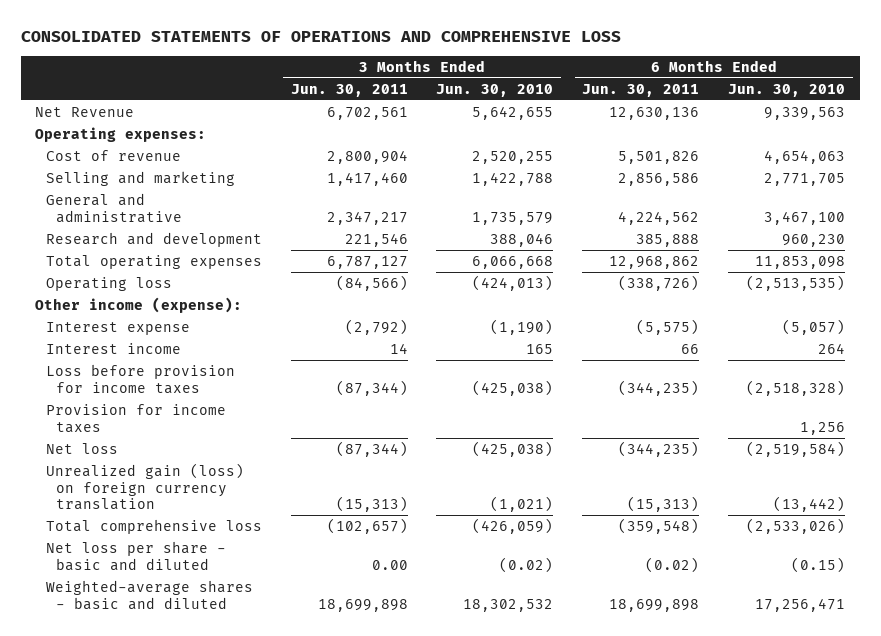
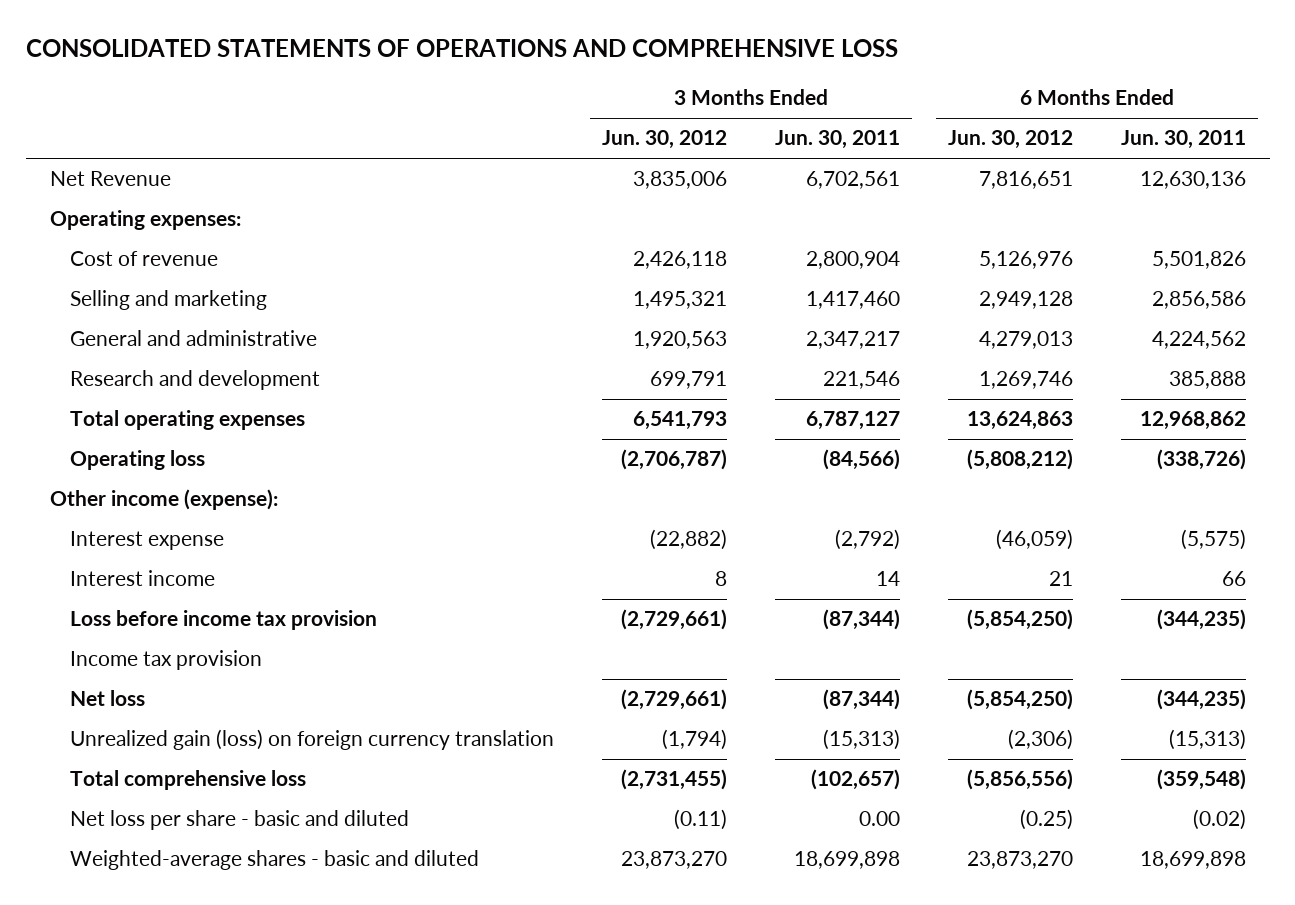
[436,83,554,97] Jun. 30, 2010 -> none
[728,83,846,97] Jun. 30, 2010 -> none
none -> [601,130,727,150] Jun. 30, 2012
none -> [947,130,1073,150] Jun. 30, 2012
[45,363,235,394] Loss before provision for income taxes -> [69,610,377,631] Loss before income tax provision
[45,403,226,433] Provision for income taxes -> [69,650,262,671] Income tax provision

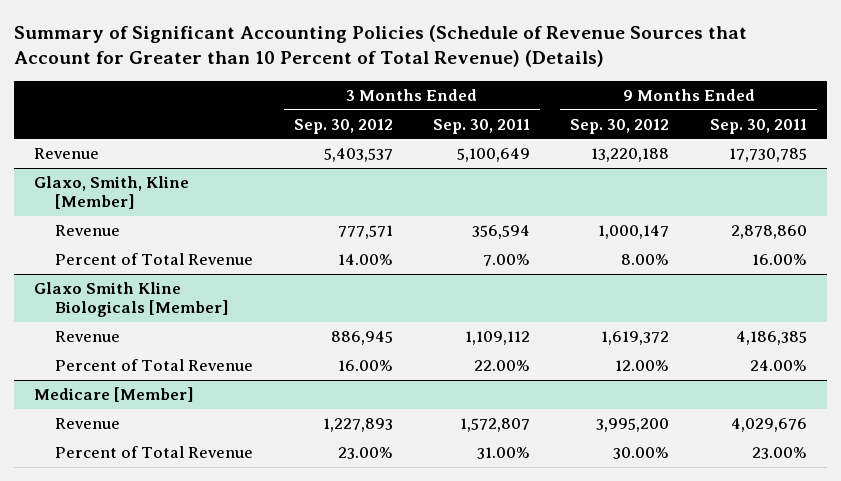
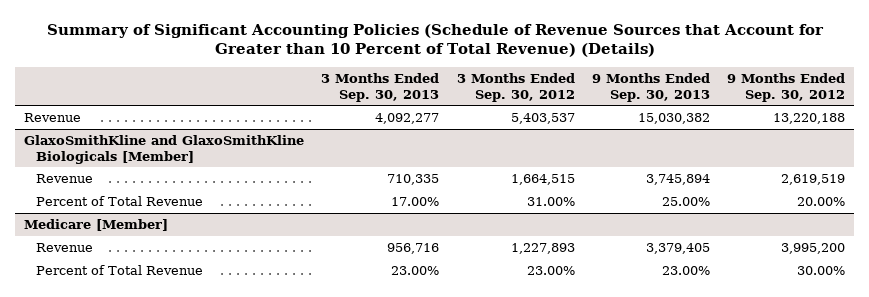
[433,118,531,134] Sep. 30, 2011 -> none
[709,118,807,134] Sep. 30, 2011 -> none
none -> [321,72,440,102] 3 Months Ended Sep. 30, 2013
none -> [591,72,710,102] 9 Months Ended Sep. 30, 2013
[34,176,190,209] Glaxo, Smith, Kline [Member] -> none
[34,282,230,317] Glaxo Smith Kline Biologicals [Member] -> none
[55,331,121,343] Revenue -> none
[55,359,254,372] Percent of Total Revenue -> none
none -> [23,134,304,164] GlaxoSmithKline and GlaxoSmithKline Biologicals [Member]
[337,225,393,240] 777,571 -> [510,173,575,185] 1,664,515
[598,225,670,240] 1,000,147 -> [781,173,846,185] 2,619,519
[337,254,393,266] 14.00% -> [526,196,575,206] 31.00%
[621,254,670,266] 8.00% -> [797,196,846,206] 20.00%

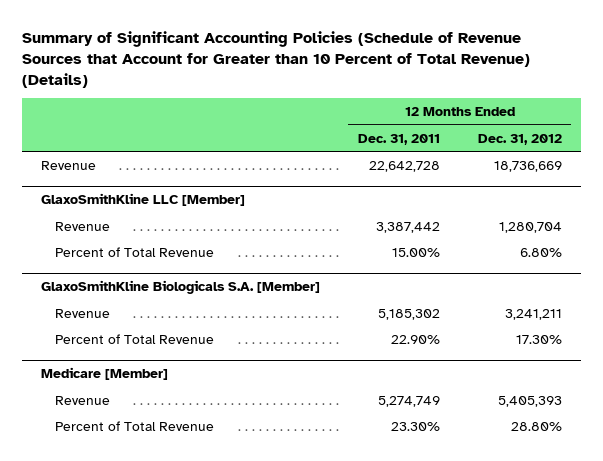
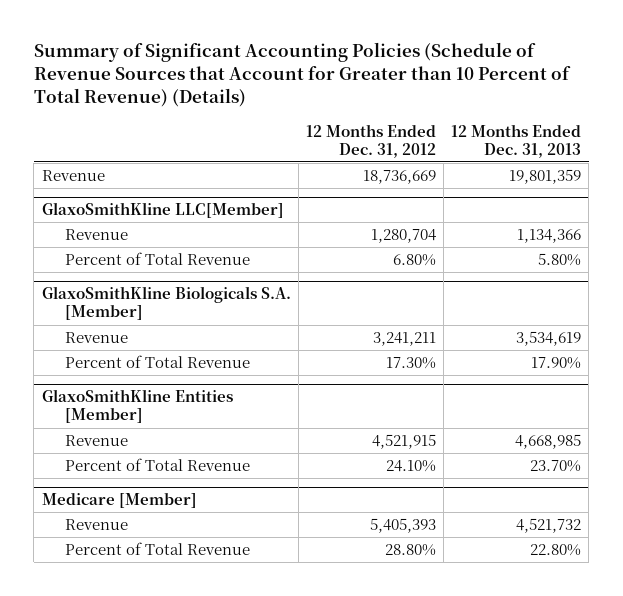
[357,133,440,145] Dec. 31, 2011 -> none
none -> [451,123,582,158] 12 Months Ended Dec. 31, 2013
[40,193,245,207] GlaxoSmithKline LLC [Member] -> [41,202,284,219] GlaxoSmithKline LLC[Member]
none -> [41,389,233,424] GlaxoSmithKline Entities [Member]
none -> [65,435,129,447] Revenue
none -> [65,458,251,472] Percent of Total Revenue

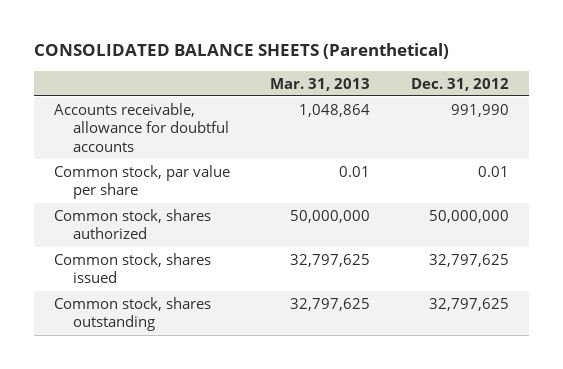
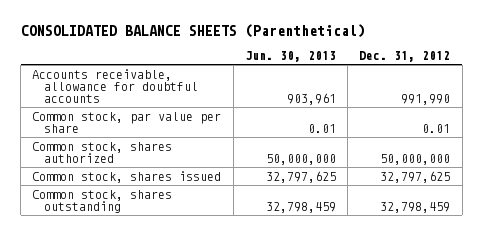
[270,77,371,91] Mar. 31, 2013 -> none
none -> [244,51,336,63] Jun. 30, 2013
[428,297,509,311] 32,797,625 -> [380,201,451,213] 32,798,459

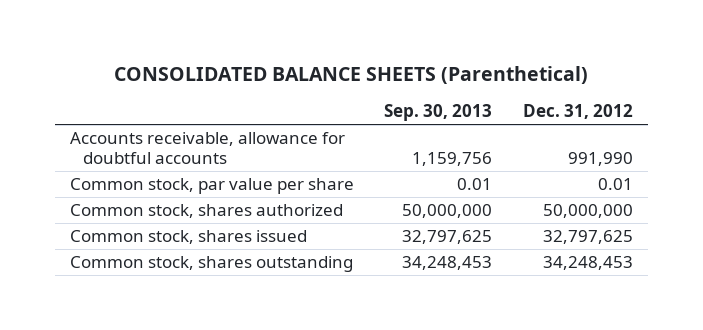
[244,51,336,63] Jun. 30, 2013 -> none
none -> [384,104,493,122] Sep. 30, 2013
[380,201,451,213] 32,798,459 -> [543,256,634,271] 34,248,453

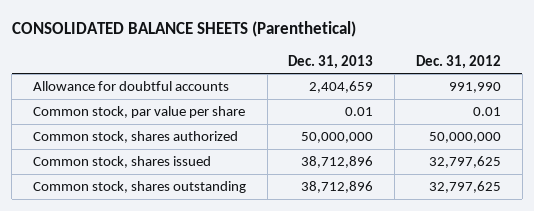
[384,104,493,122] Sep. 30, 2013 -> none
none -> [288,54,374,69] Dec. 31, 2013
[69,132,345,165] Accounts receivable, allowance for doubtful accounts -> [33,81,230,92] Allowance for doubtful accounts
[543,256,634,271] 34,248,453 -> [428,181,501,194] 32,797,625

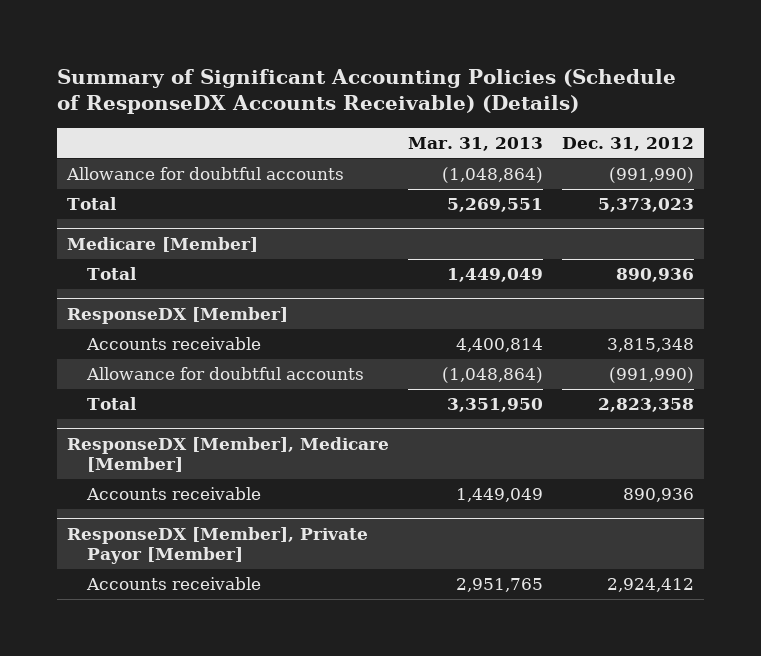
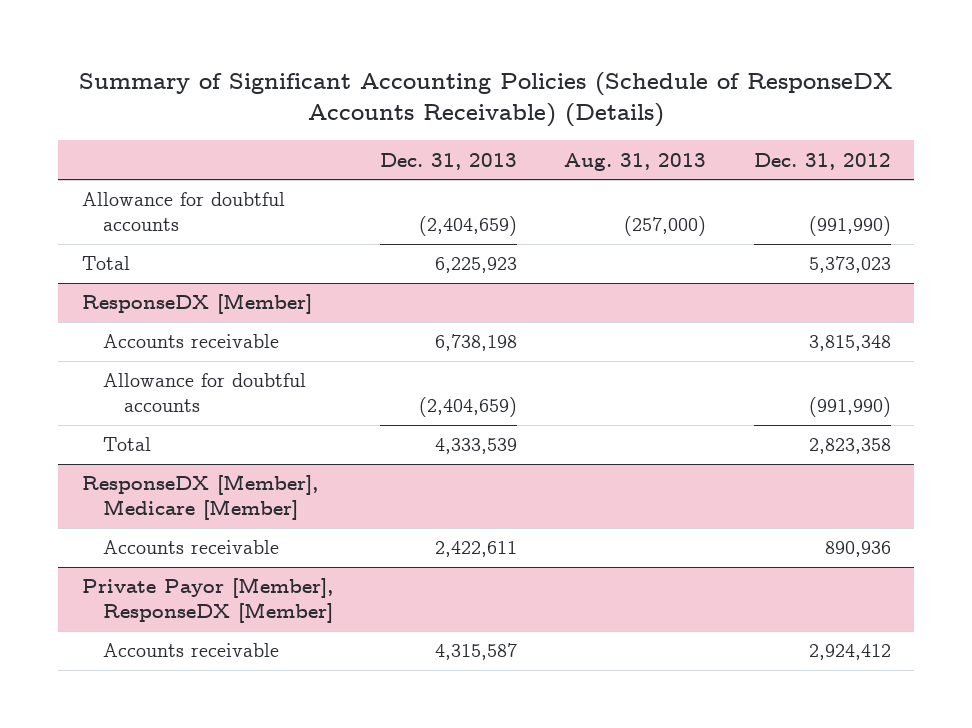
[407,136,543,151] Mar. 31, 2013 -> none
none -> [380,152,518,170] Dec. 31, 2013
none -> [564,152,707,171] Aug. 31, 2013
[66,237,258,253] Medicare [Member] -> none
[86,267,137,281] Total -> none
[66,527,368,565] ResponseDX [Member], Private Payor [Member] -> [81,577,333,624] Private Payor [Member], ResponseDX [Member]

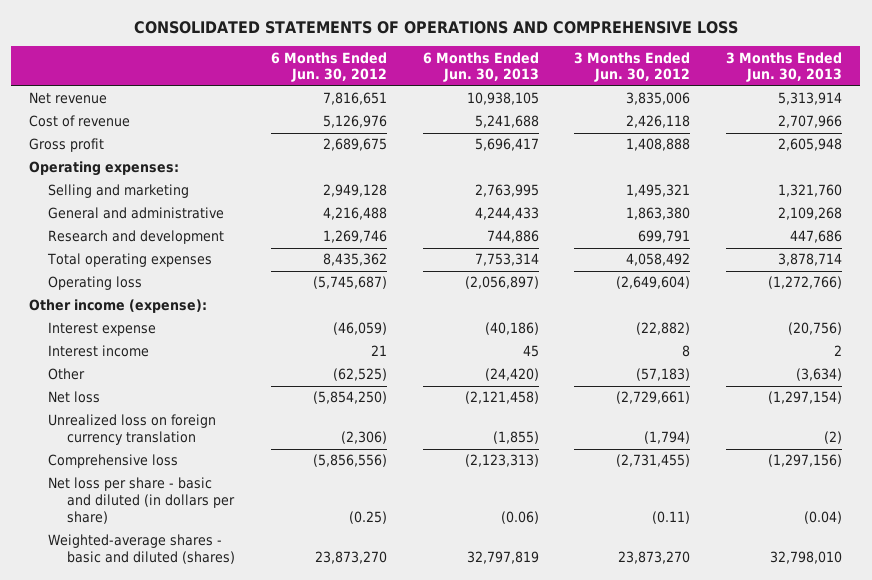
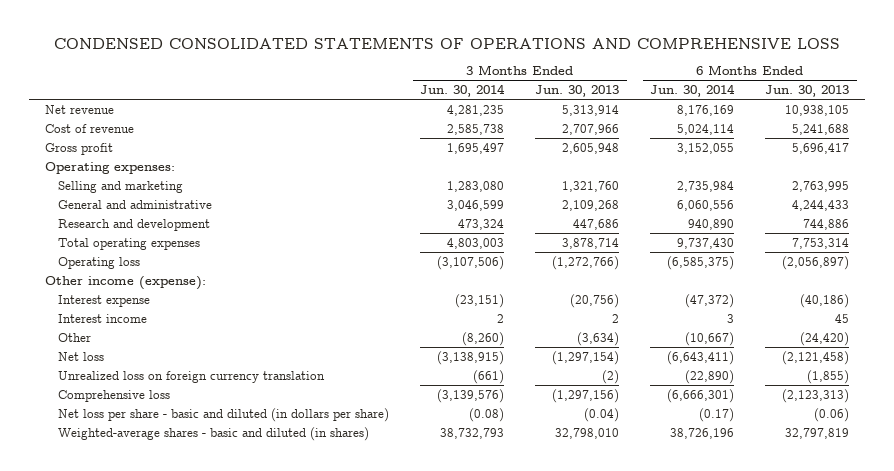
[133,20,738,34] CONSOLIDATED STATEMENTS OF OPERATIONS AND COMPREHENSIVE LOSS -> [53,37,840,49] CONDENSED CONSOLIDATED STATEMENTS OF OPERATIONS AND COMPREHENSIVE LOSS
[270,51,387,83] 6 Months Ended Jun. 30, 2012 -> none
[574,51,691,83] 3 Months Ended Jun. 30, 2012 -> none
none -> [420,84,506,98] Jun. 30, 2014
none -> [650,84,736,98] Jun. 30, 2014
[48,534,235,565] Weighted-average shares - basic and diluted (shares) -> [58,426,370,441] Weighted-average shares - basic and diluted (in shares)

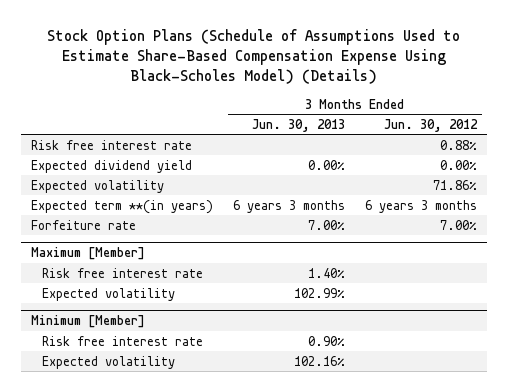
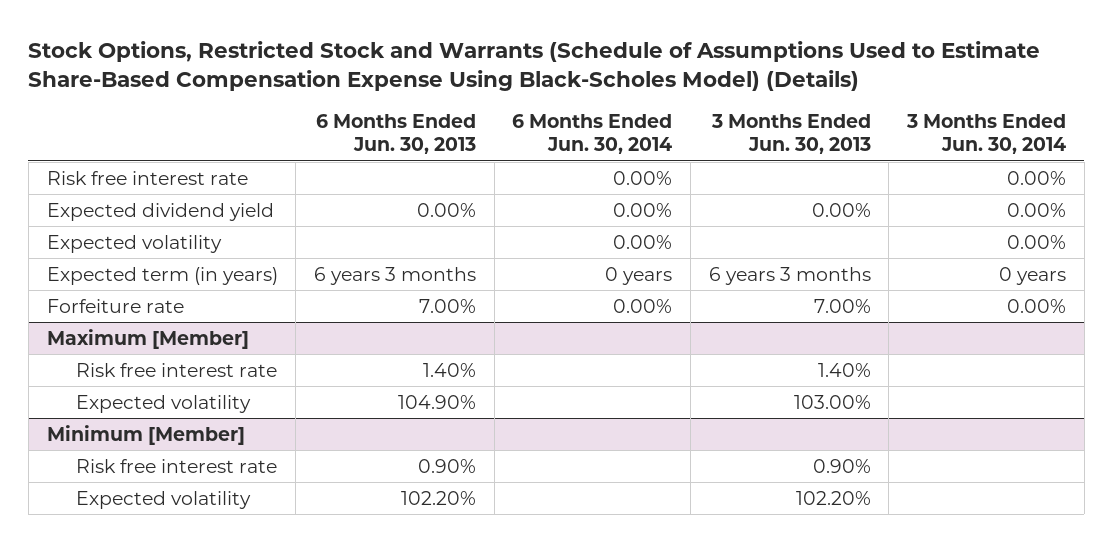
[46,28,460,85] Stock Option Plans (Schedule of Assumptions Used to Estimate Share-Based Compensation Expense Using Black-Scholes Model) (Details) -> [28,40,1041,91] Stock Options, Restricted Stock and Warrants (Schedule of Assumptions Used to Estimate Share-Based Compensation Expense Using Black-Scholes Model) (Details)
[384,118,479,132] Jun. 30, 2012 -> none
none -> [315,114,476,155] 6 Months Ended Jun. 30, 2013
none -> [512,114,673,155] 6 Months Ended Jun. 30, 2014
none -> [906,114,1067,155] 3 Months Ended Jun. 30, 2014
[30,199,213,214] Expected term **(in years) -> [46,266,278,285] Expected term (in years)
[293,287,345,298] 102.99% -> [793,394,871,409] 103.00%
[293,355,345,366] 102.16% -> [795,490,871,505] 102.20%

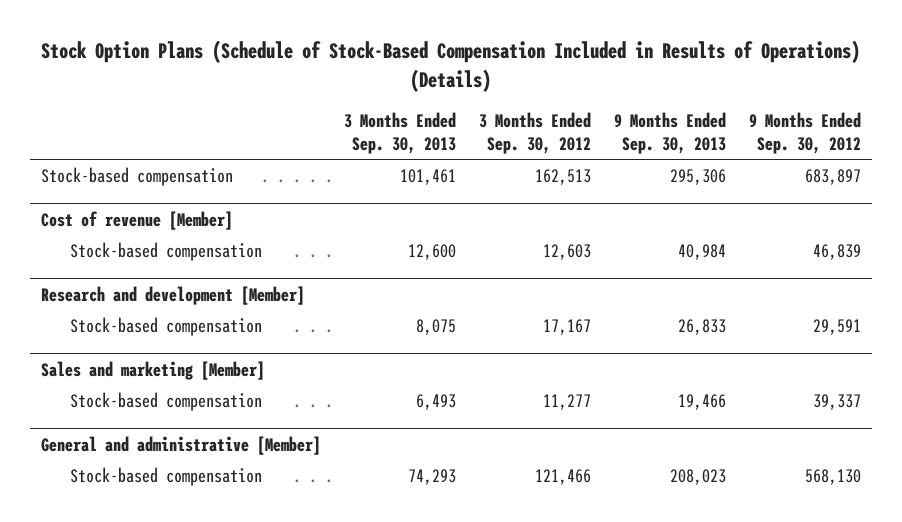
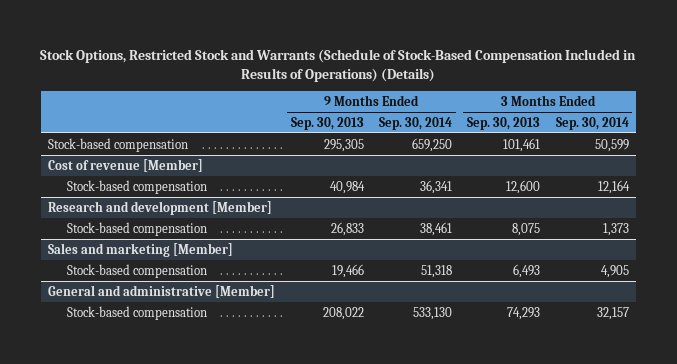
[41,40,861,92] Stock Option Plans (Schedule of Stock-Based Compensation Included in Results of Operations) (Details) -> [40,48,637,82] Stock Options, Restricted Stock and Warrants (Schedule of Stock-Based Compensation Included in Results of Operations) (Details)
[479,112,592,154] 3 Months Ended Sep. 30, 2012 -> none
[748,112,861,154] 9 Months Ended Sep. 30, 2012 -> none
none -> [378,116,452,130] Sep. 30, 2014
none -> [555,116,629,130] Sep. 30, 2014
[669,169,726,186] 295,306 -> [323,138,364,152] 295,305
[669,469,726,486] 208,023 -> [322,306,364,320] 208,022

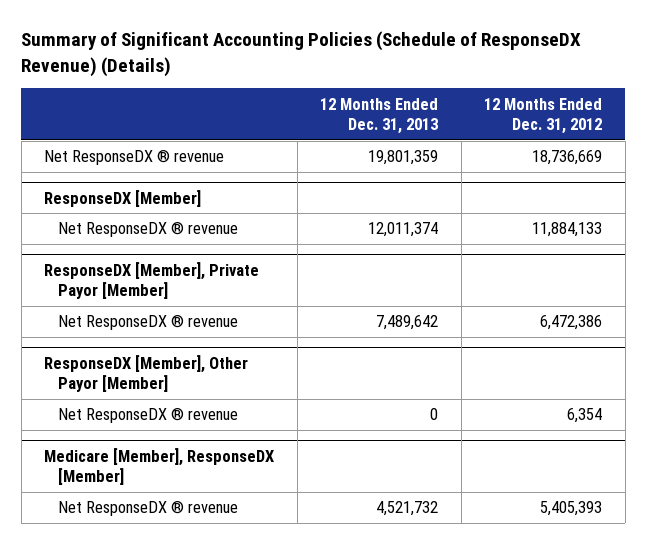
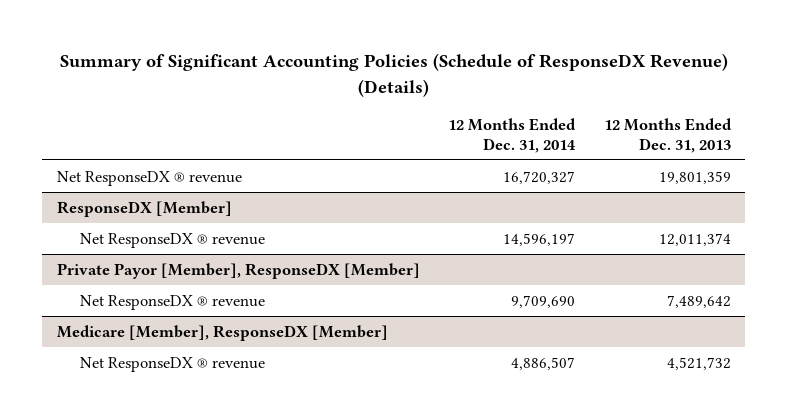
[484,97,603,135] 12 Months Ended Dec. 31, 2012 -> none
none -> [448,117,577,153] 12 Months Ended Dec. 31, 2014
[44,261,260,300] ResponseDX [Member], Private Payor [Member] -> [56,262,420,279] Private Payor [Member], ResponseDX [Member]
[44,354,249,393] ResponseDX [Member], Other Payor [Member] -> none
[57,407,238,424] Net ResponseDX ® revenue -> none

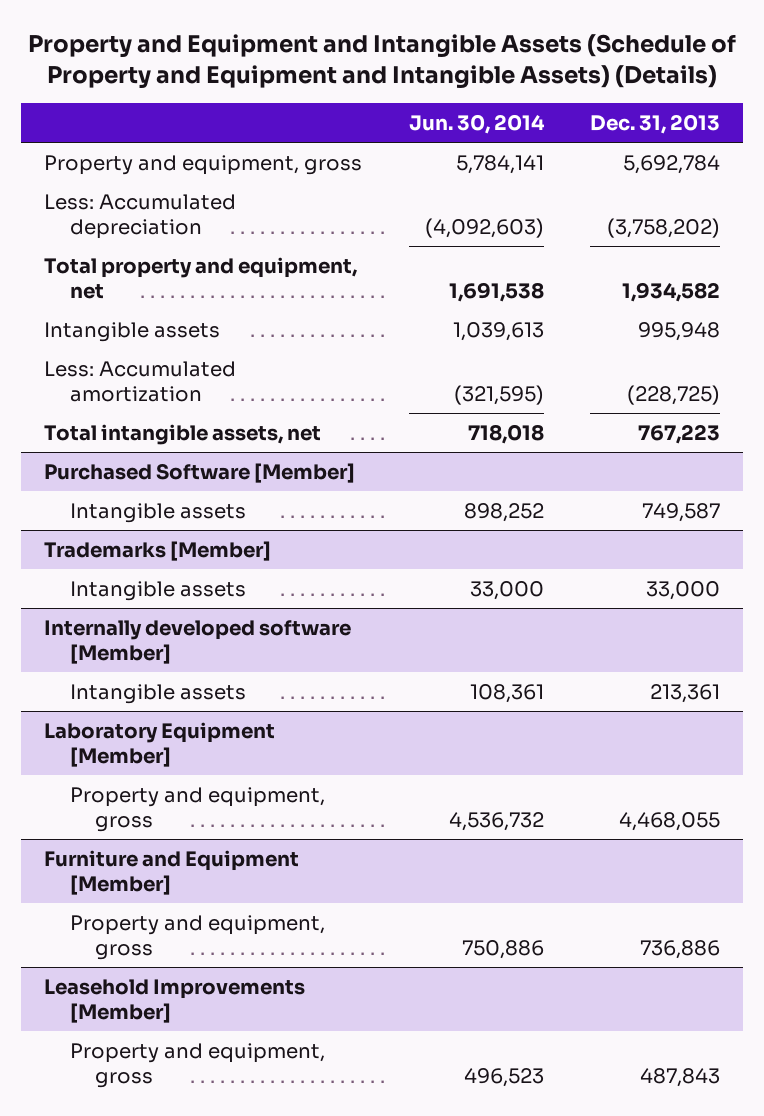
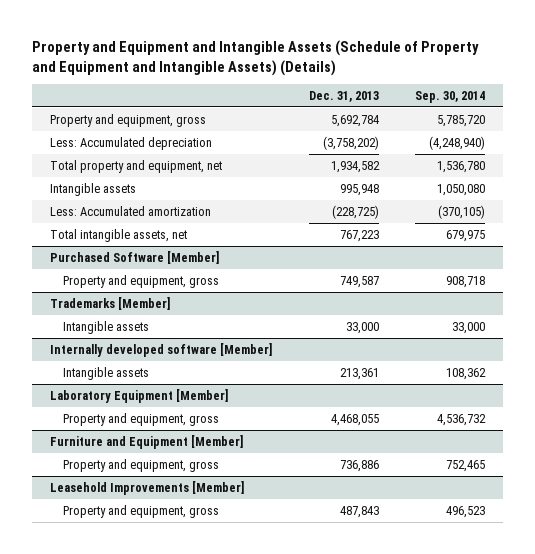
[408,113,545,134] Jun. 30, 2014 -> none
none -> [414,91,485,104] Sep. 30, 2014
[69,503,246,524] Intangible assets -> [63,274,220,288] Property and equipment, gross

